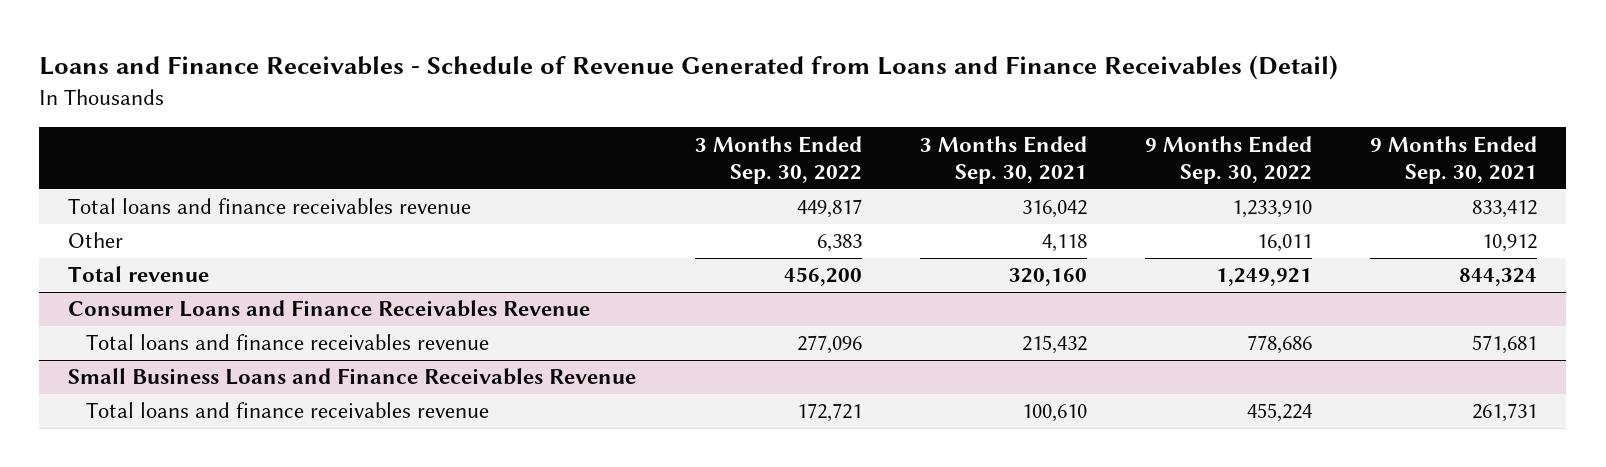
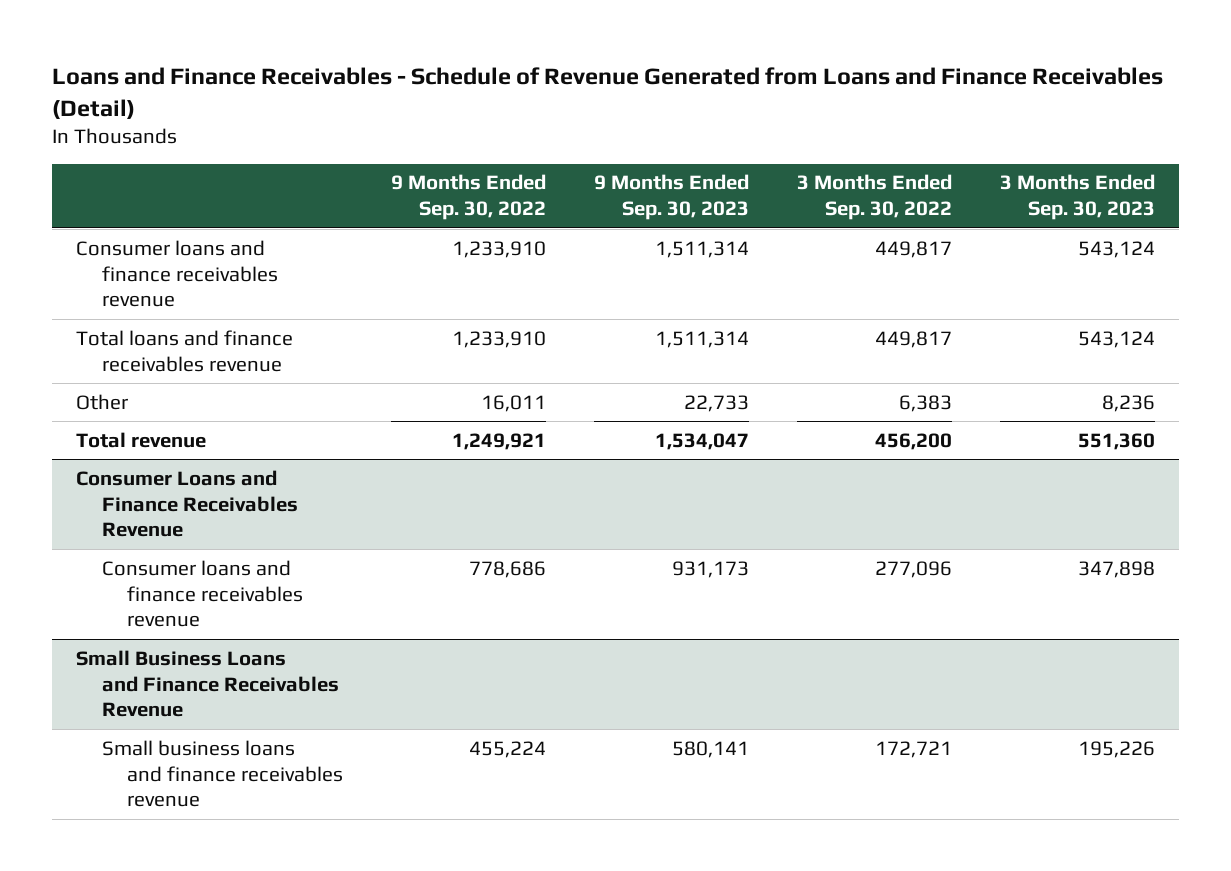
[919,135,1087,184] 3 Months Ended Sep. 30, 2021 -> none
[1370,135,1538,184] 9 Months Ended Sep. 30, 2021 -> none
none -> [594,174,750,221] 9 Months Ended Sep. 30, 2023
none -> [1000,174,1156,221] 3 Months Ended Sep. 30, 2023
none -> [76,239,278,308] Consumer loans and finance receivables revenue
[86,334,490,351] Total loans and finance receivables revenue -> [101,559,304,628] Consumer loans and finance receivables revenue
[86,402,490,419] Total loans and finance receivables revenue -> [101,739,344,808] Small business loans and finance receivables revenue

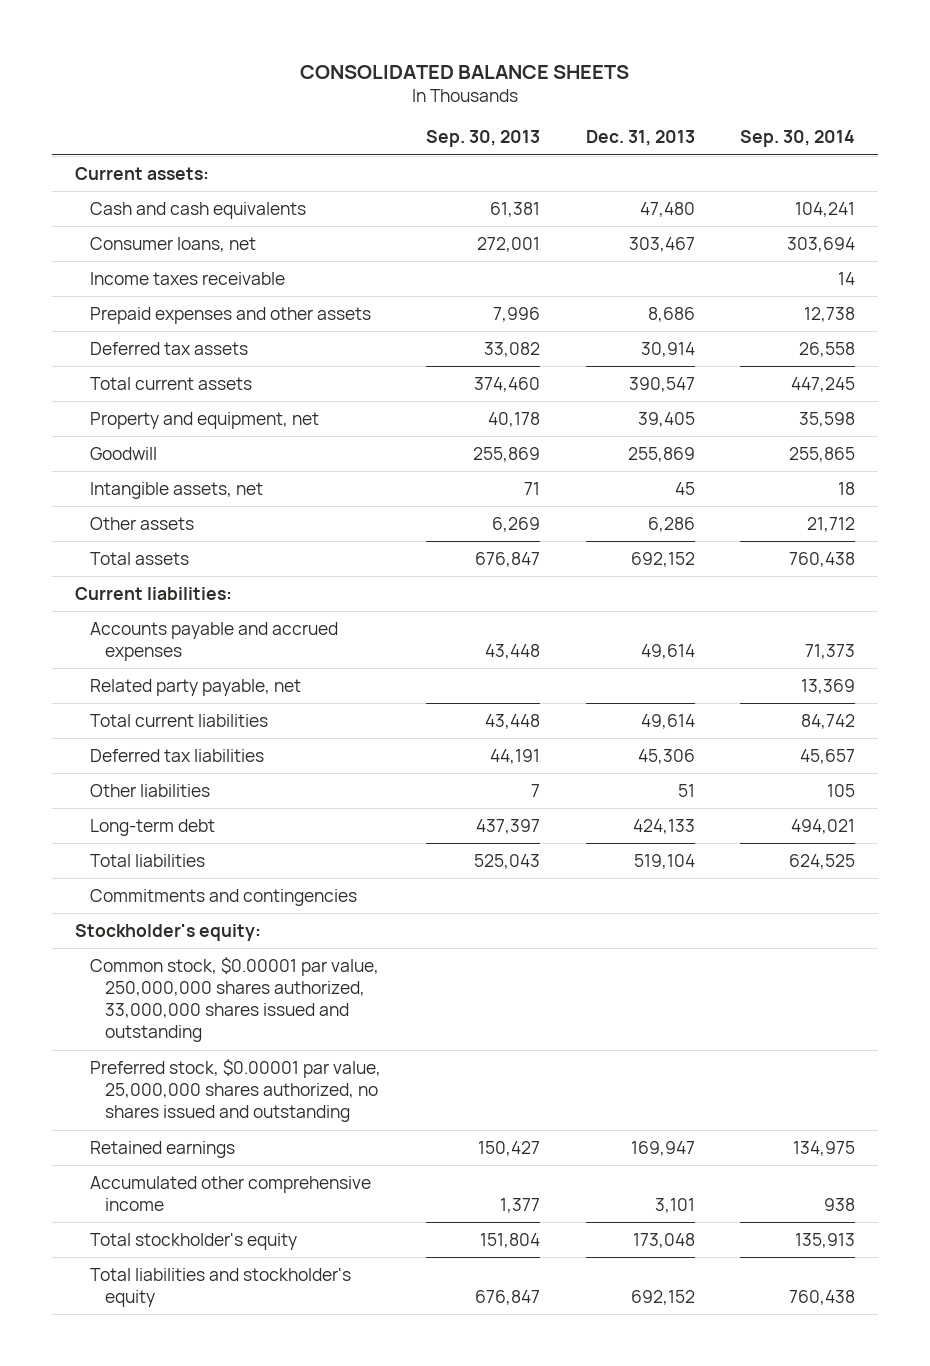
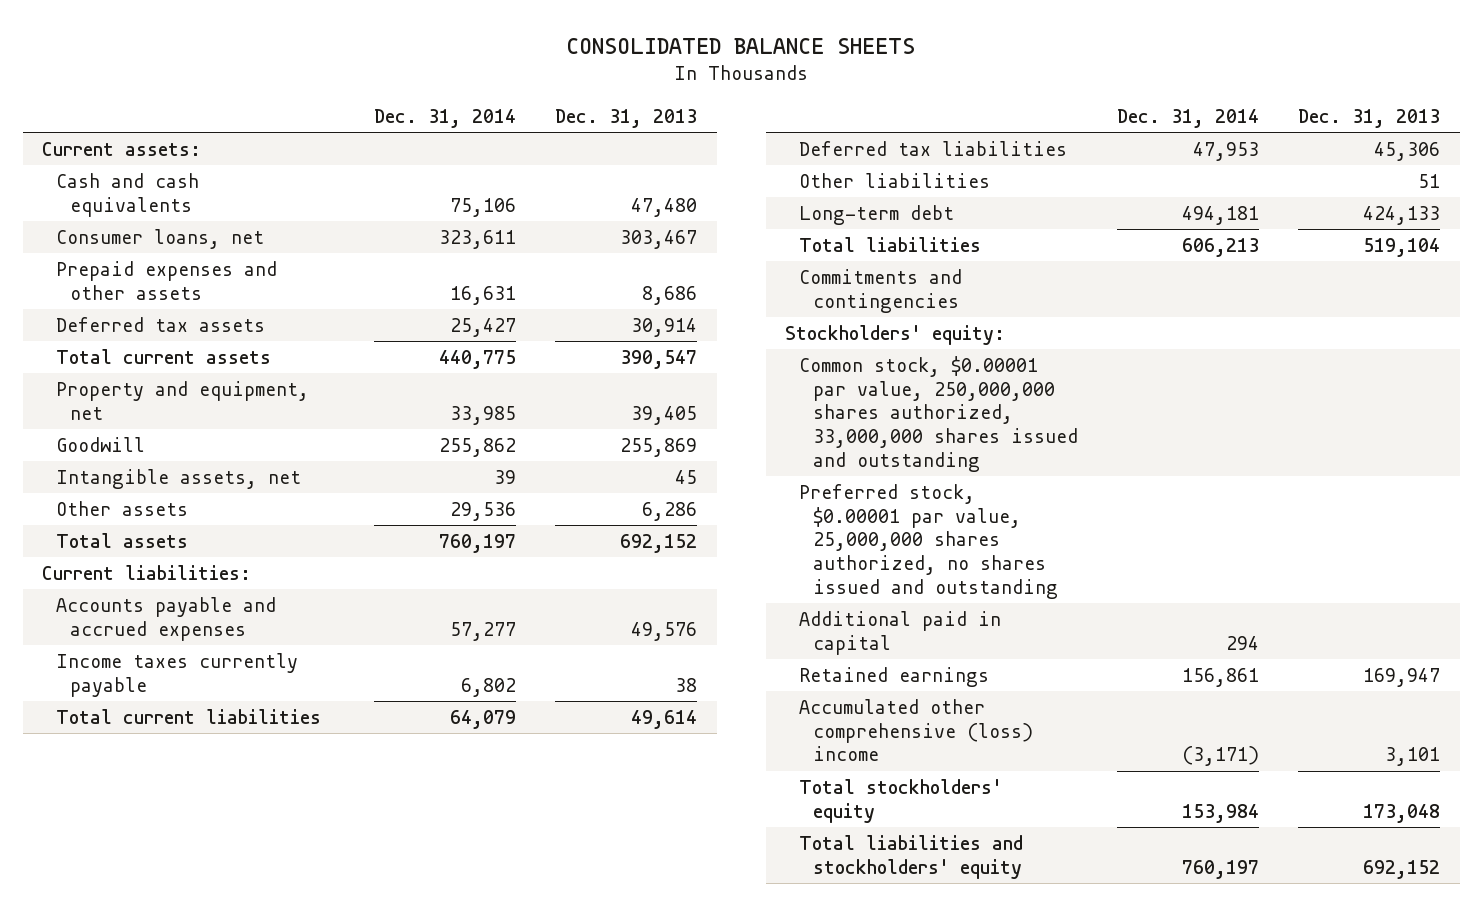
[426,130,541,148] Sep. 30, 2013 -> none
[740,130,856,148] Sep. 30, 2014 -> none
none -> [374,108,517,128] Dec. 31, 2014
[89,272,285,286] Income taxes receivable -> none
[89,679,301,697] Related party payable, net -> none
[640,644,695,660] 49,614 -> [631,621,698,641] 49,576
none -> [56,652,299,697] Income taxes currently payable
[74,924,261,942] Stockholder's equity: -> [785,324,1006,345] Stockholders' equity:
none -> [799,610,1002,655] Additional paid in capital
[89,1176,371,1212] Accumulated other comprehensive income -> [799,698,1034,762] Accumulated other comprehensive (loss) income
[89,1233,297,1251] Total stockholder's equity -> [799,778,1003,823] Total stockholders' equity
[89,1268,351,1308] Total liabilities and stockholder's equity -> [799,834,1024,879] Total liabilities and stockholders' equity

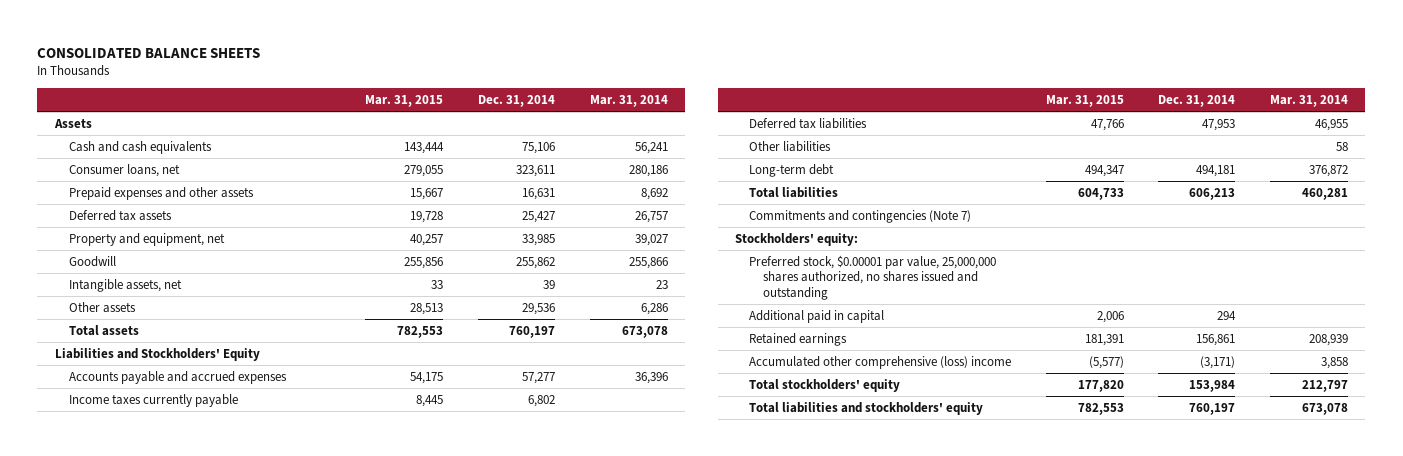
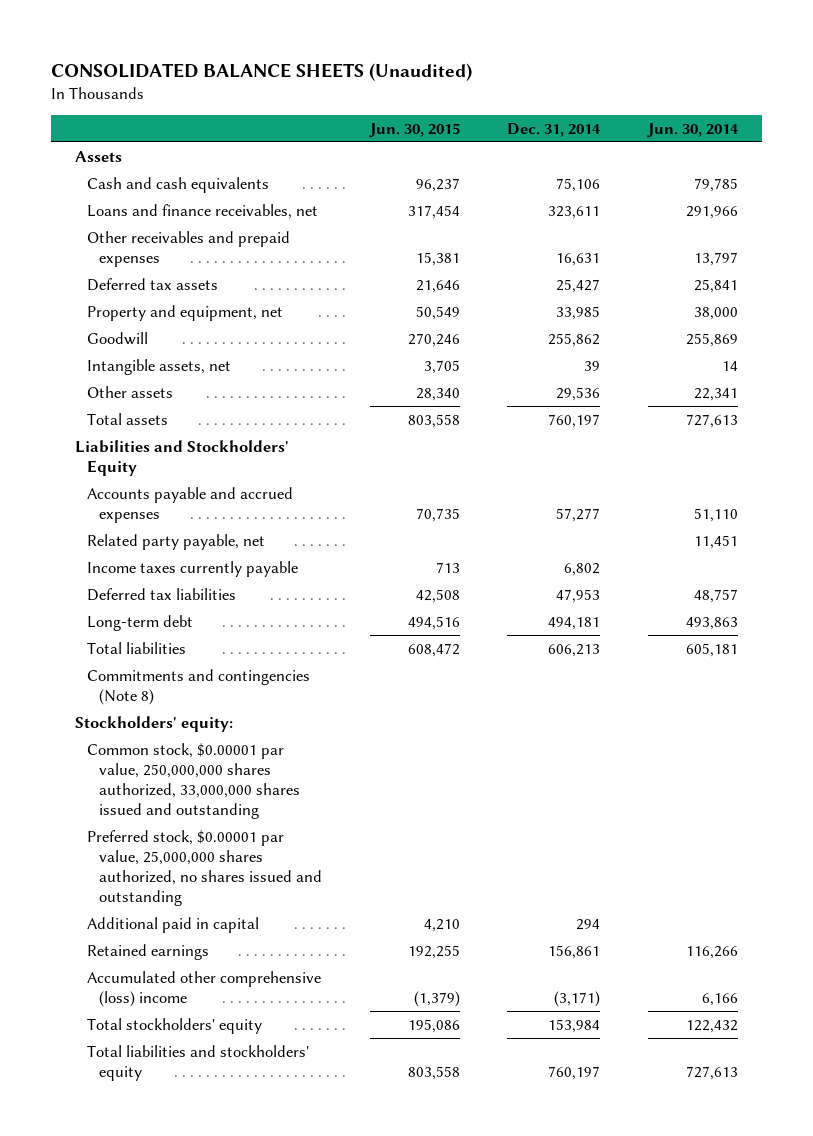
[37,47,261,58] CONSOLIDATED BALANCE SHEETS -> [51,62,473,81] CONSOLIDATED BALANCE SHEETS (Unaudited)
[365,94,444,107] Mar. 31, 2015 -> none
[589,94,668,107] Mar. 31, 2014 -> none
none -> [368,122,460,138] Jun. 30, 2015
none -> [646,122,739,138] Jun. 30, 2014
[68,163,180,177] Consumer loans, net -> [87,203,319,219] Loans and finance receivables, net
[68,186,254,200] Prepaid expenses and other assets -> [87,230,291,267] Other receivables and prepaid expenses
none -> [87,533,266,550] Related party payable, net
[748,140,831,152] Other liabilities -> none
[748,209,971,223] Commitments and contingencies (Note 7) -> [87,668,311,705] Commitments and contingencies (Note 8)
none -> [87,742,300,819] Common stock, $0.00001 par value, 250,000,000 shares authorized, 33,000,000 shares issued and outstanding

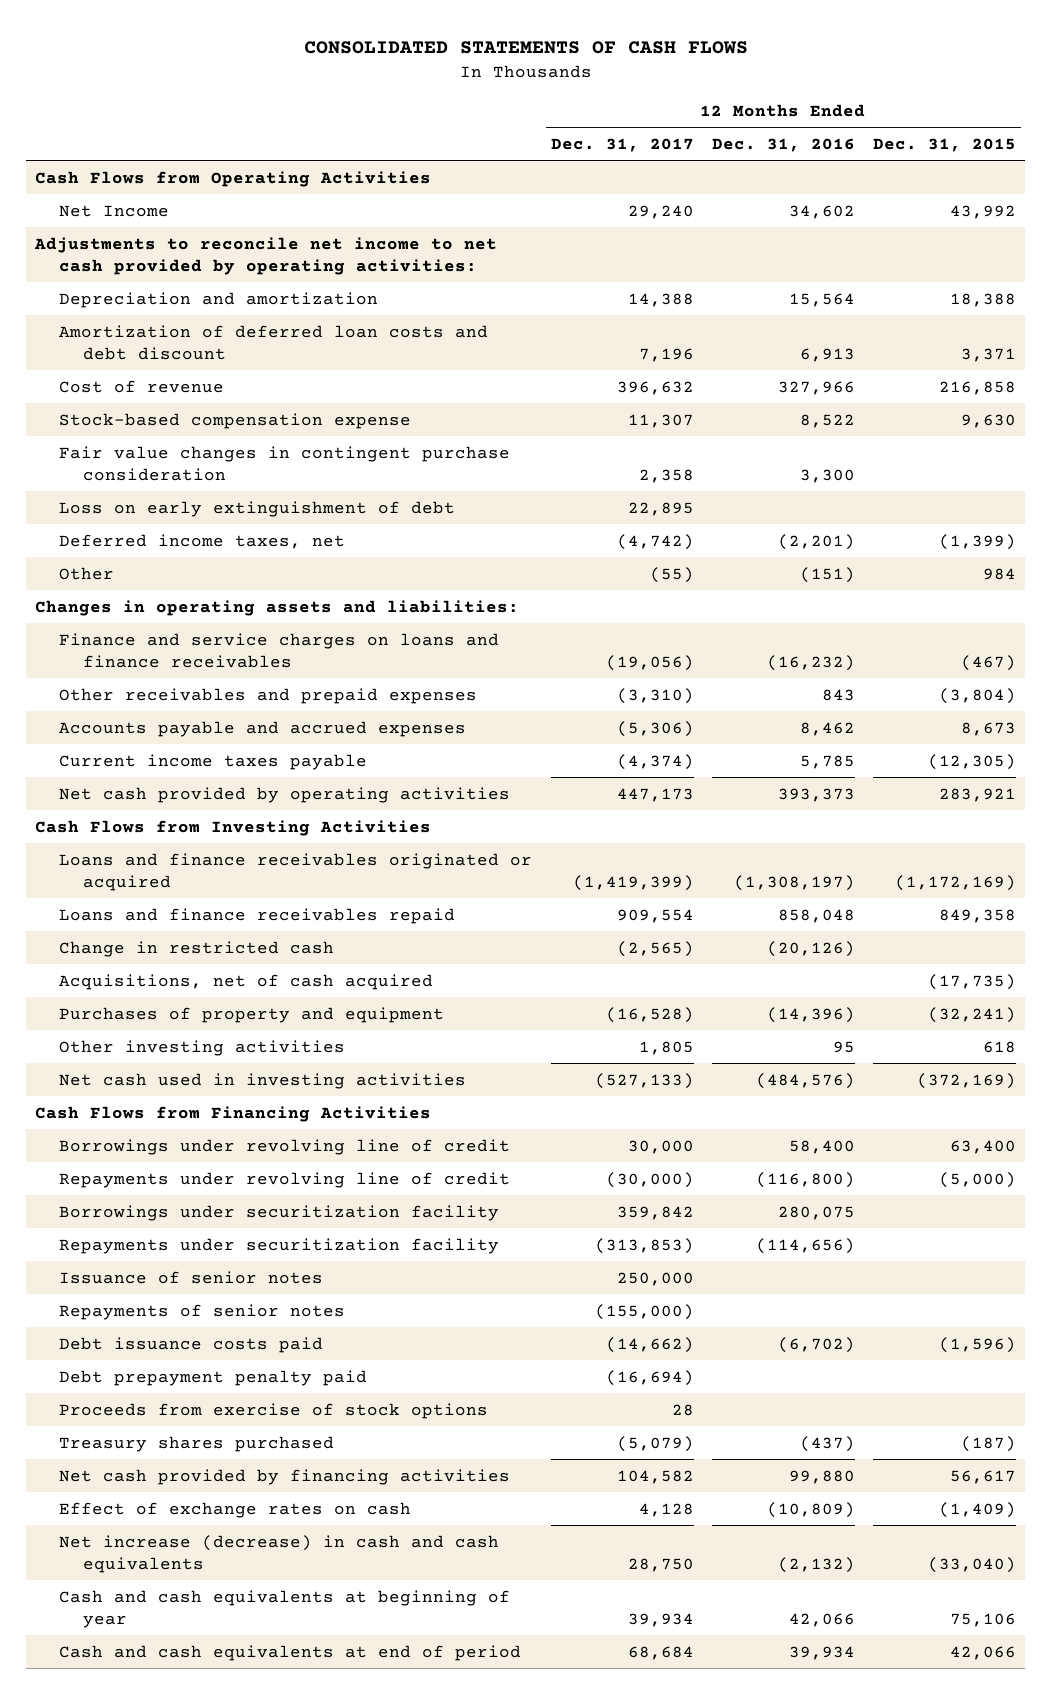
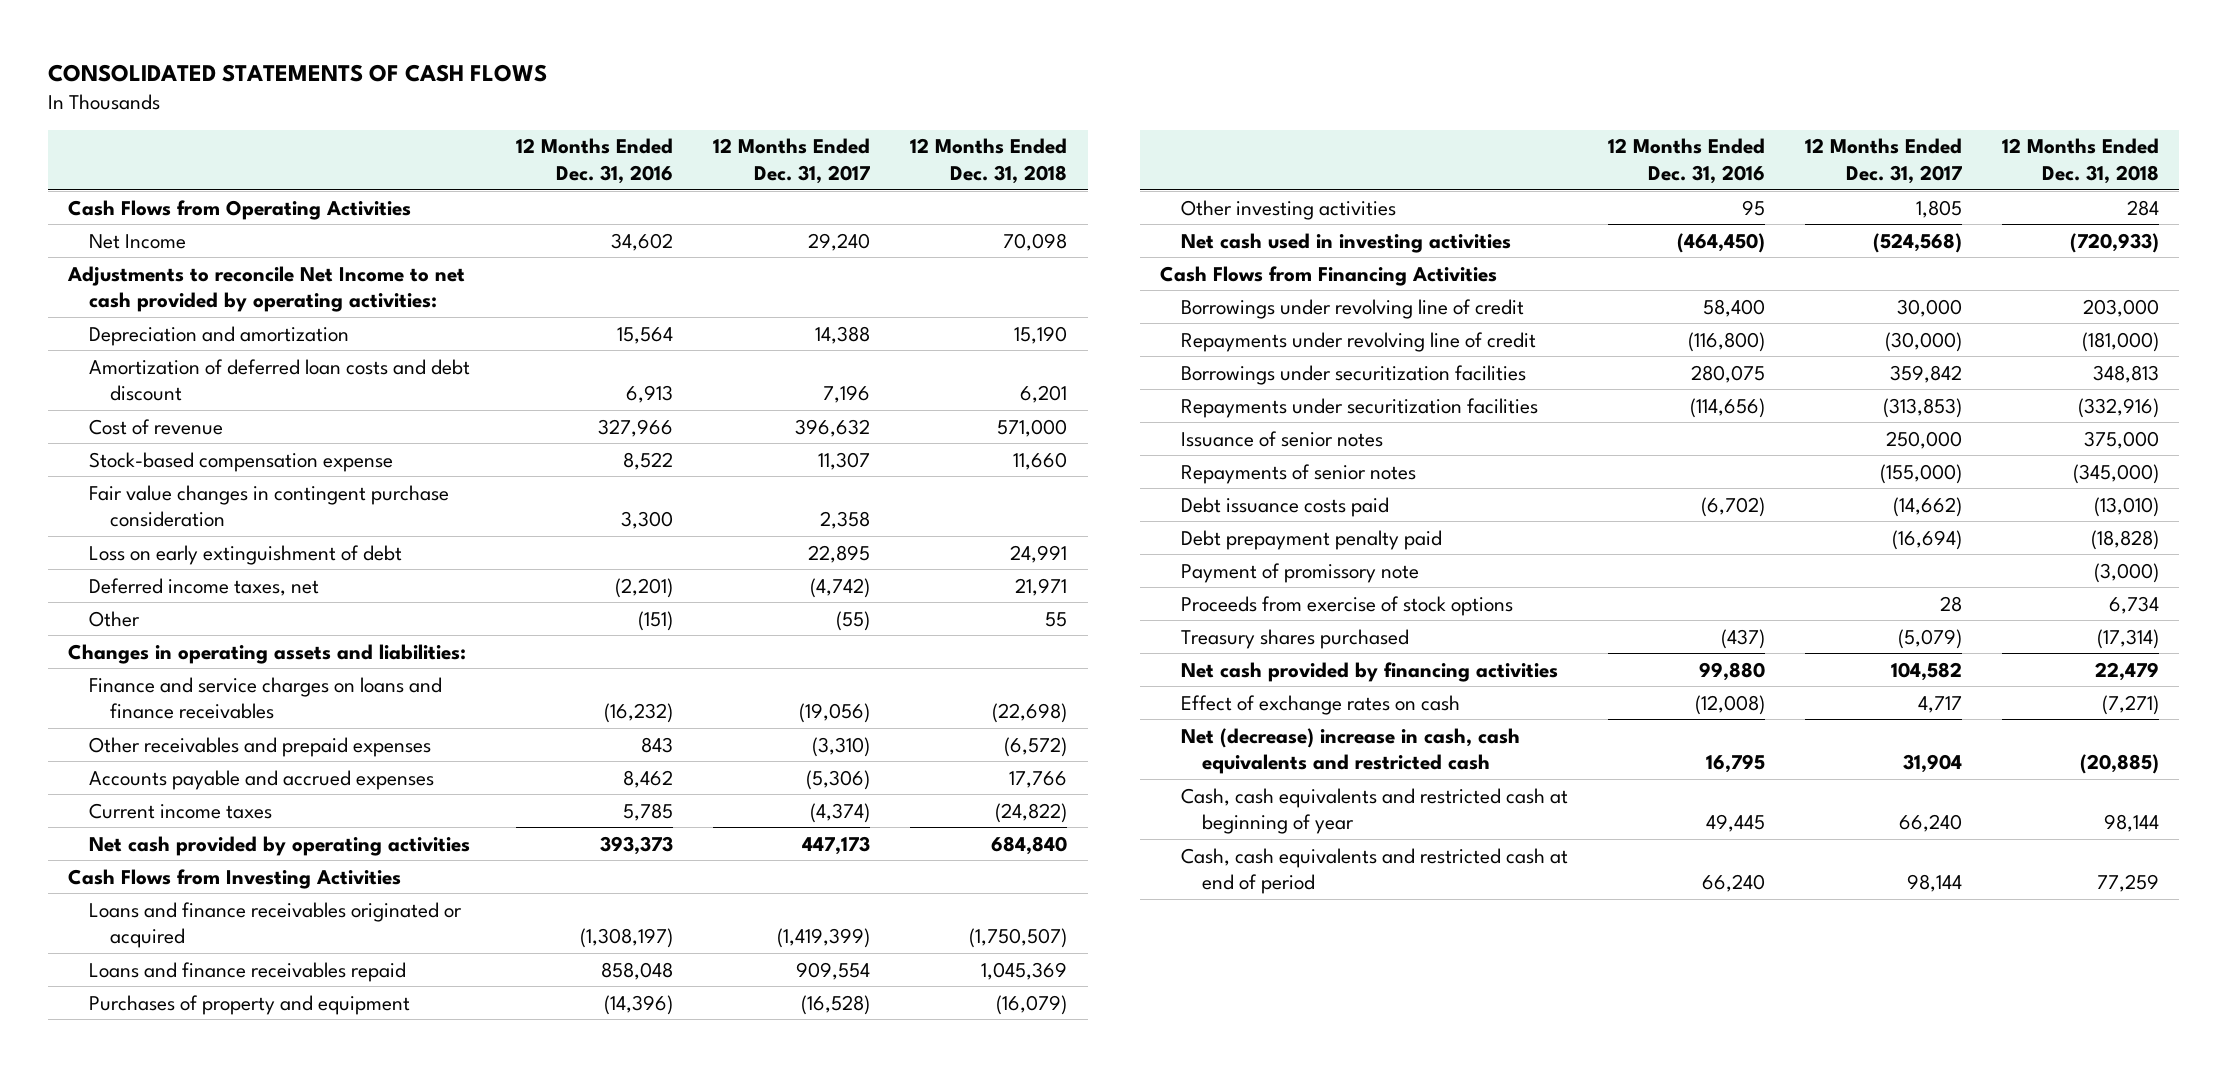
[873,138,1017,153] Dec. 31, 2015 -> none
none -> [910,138,1068,184] 12 Months Ended Dec. 31, 2018
[34,236,498,276] Adjustments to reconcile net income to net cash provided by operating activities: -> [67,265,466,313] Adjustments to reconcile Net Income to net cash provided by operating activities:
[59,753,368,770] Current income taxes payable -> [89,802,273,819] Current income taxes
[59,940,335,957] Change in restricted cash -> none
[59,973,434,990] Acquisitions, net of cash acquired -> none
[594,1072,694,1089] (527,133) -> [1873,232,1963,253] (524,568)
[755,1072,855,1089] (484,576) -> [1677,232,1766,253] (464,450)
[59,1204,500,1221] Borrowings under securitization facility -> [1180,364,1526,385] Borrowings under securitization facilities
[59,1237,500,1254] Repayments under securitization facility -> [1180,397,1538,418] Repayments under securitization facilities
none -> [1180,562,1419,583] Payment of promissory note
[638,1502,694,1517] 4,128 -> [1918,695,1963,713] 4,717
[766,1501,855,1518] (10,809) -> [1695,694,1766,715] (12,008)
[59,1534,500,1574] Net increase (decrease) in cash and cash equivalents -> [1180,727,1520,775] Net (decrease) increase in cash, cash equivalents and restricted cash
[627,1558,694,1573] 28,750 -> [1903,754,1963,774] 31,904
[777,1557,855,1574] (2,132) -> [1706,754,1766,774] 16,795
[59,1589,511,1629] Cash and cash equivalents at beginning of year -> [1180,787,1568,835] Cash, cash equivalents and restricted cash at beginning of year
[627,1613,694,1628] 39,934 -> [1899,814,1963,833] 66,240
[788,1613,855,1628] 42,066 -> [1706,814,1766,833] 49,445
[59,1644,522,1661] Cash and cash equivalents at end of period -> [1180,847,1568,895] Cash, cash equivalents and restricted cash at end of period
[627,1645,694,1660] 68,684 -> [1907,874,1963,893] 98,144
[788,1645,855,1660] 39,934 -> [1702,874,1766,893] 66,240

